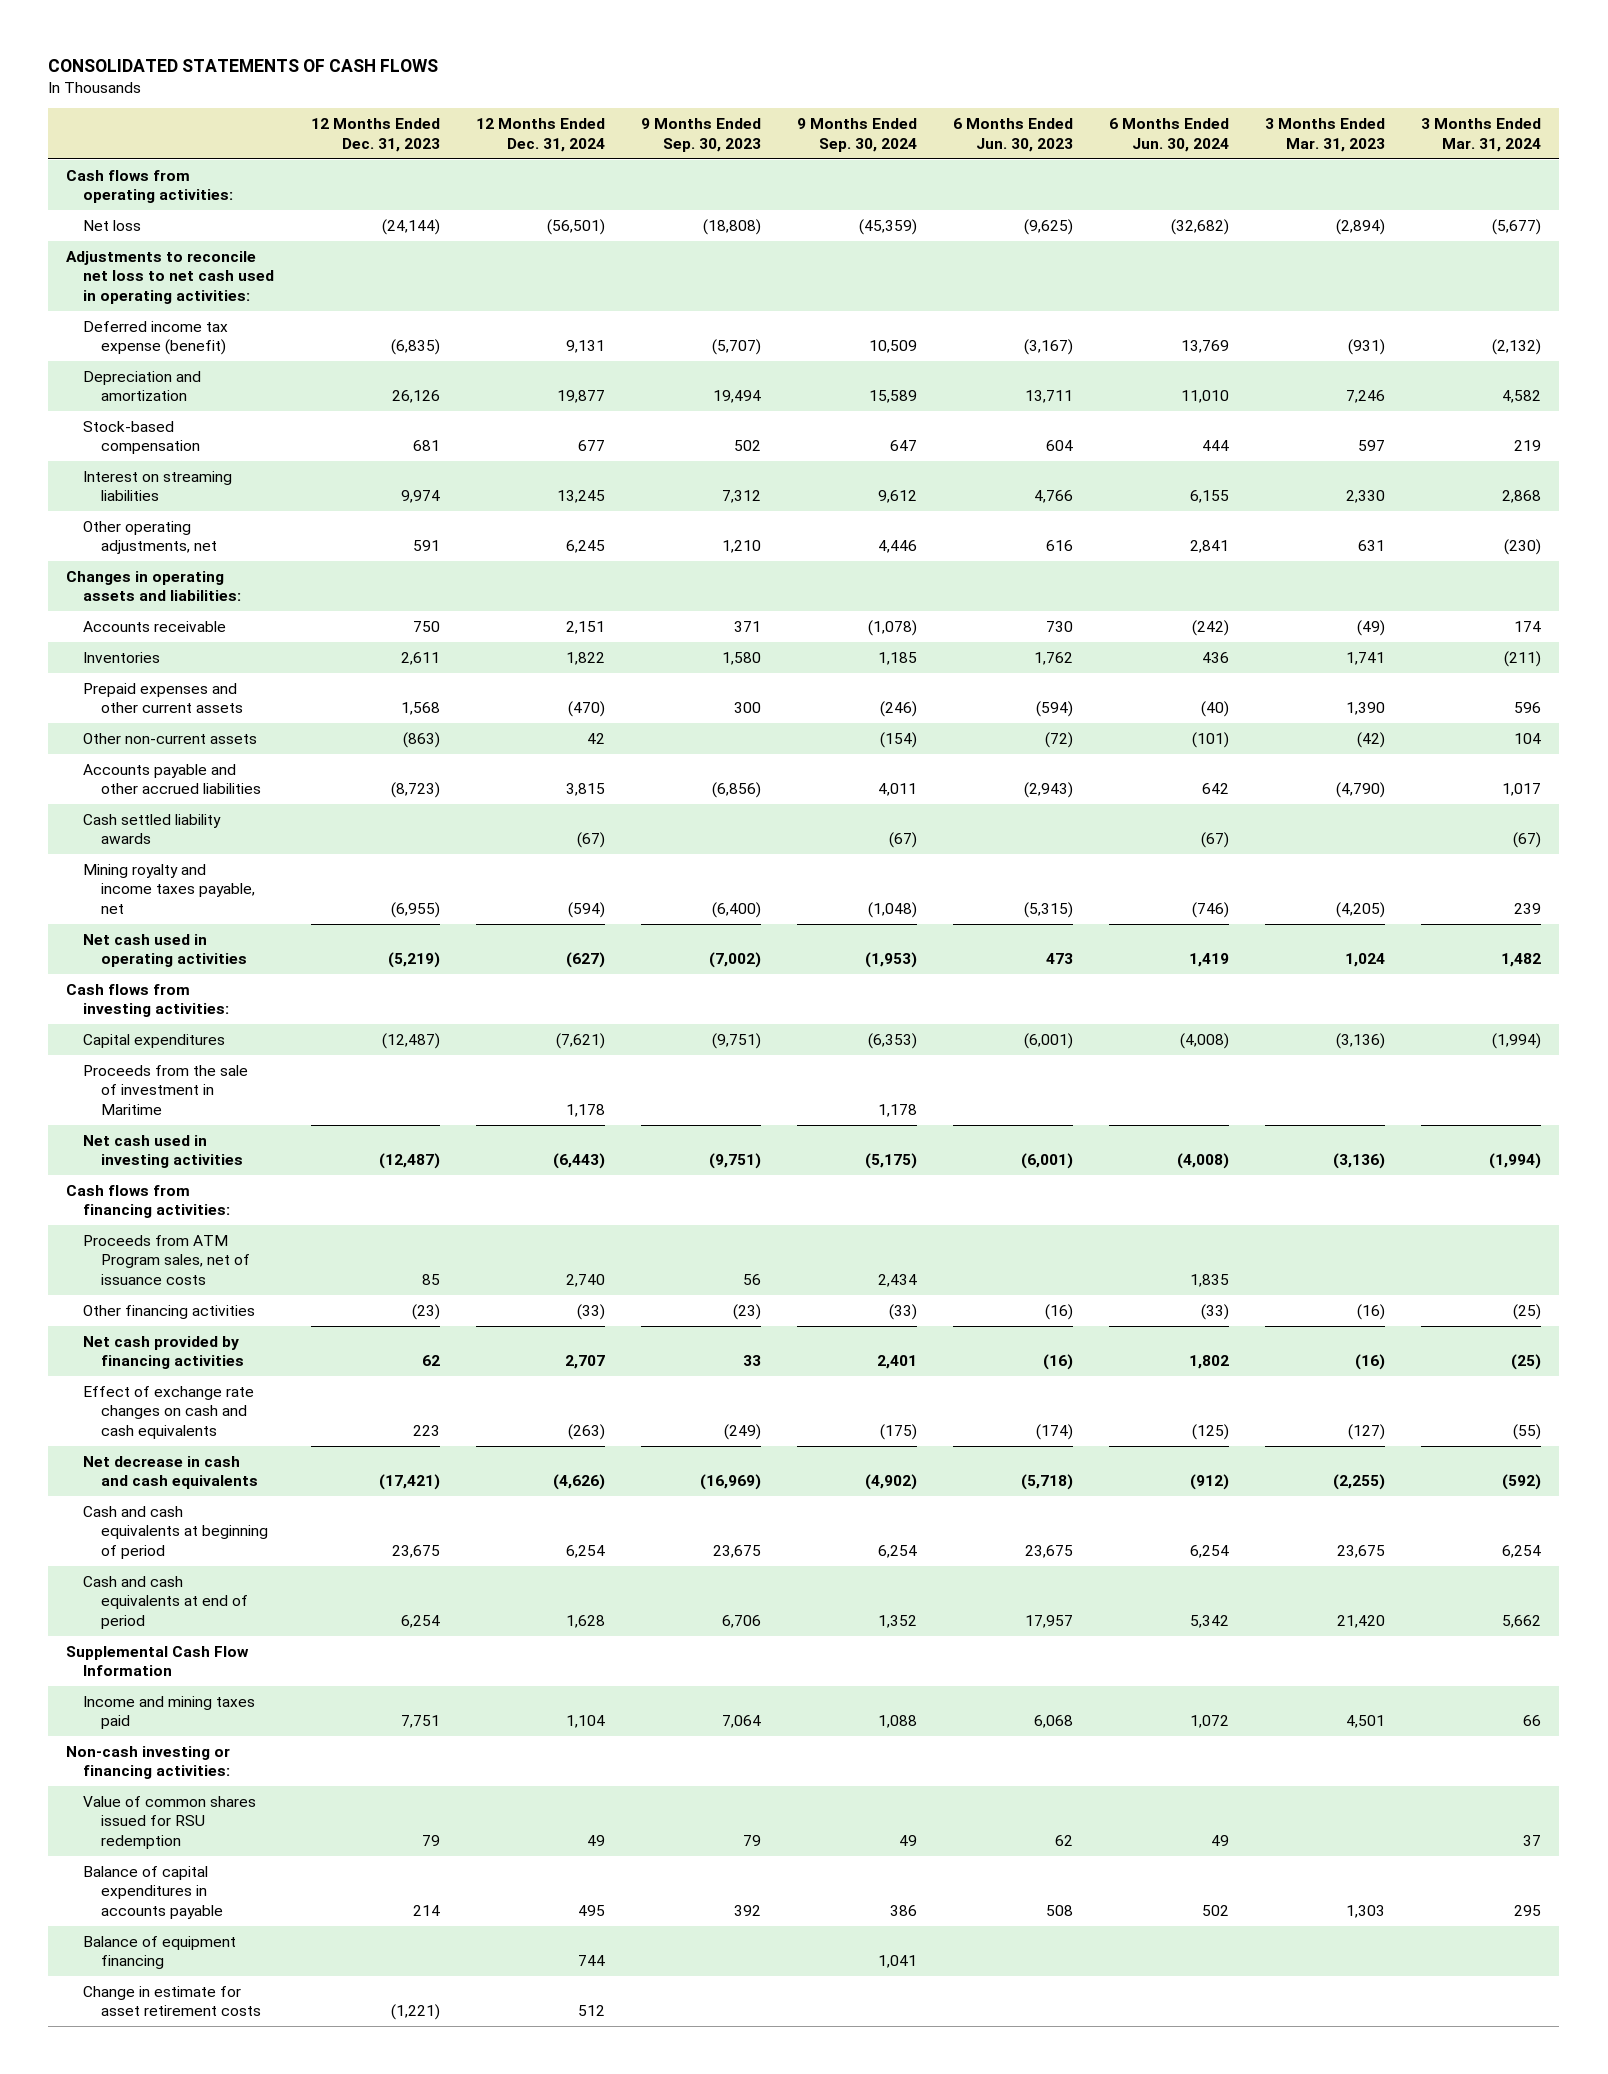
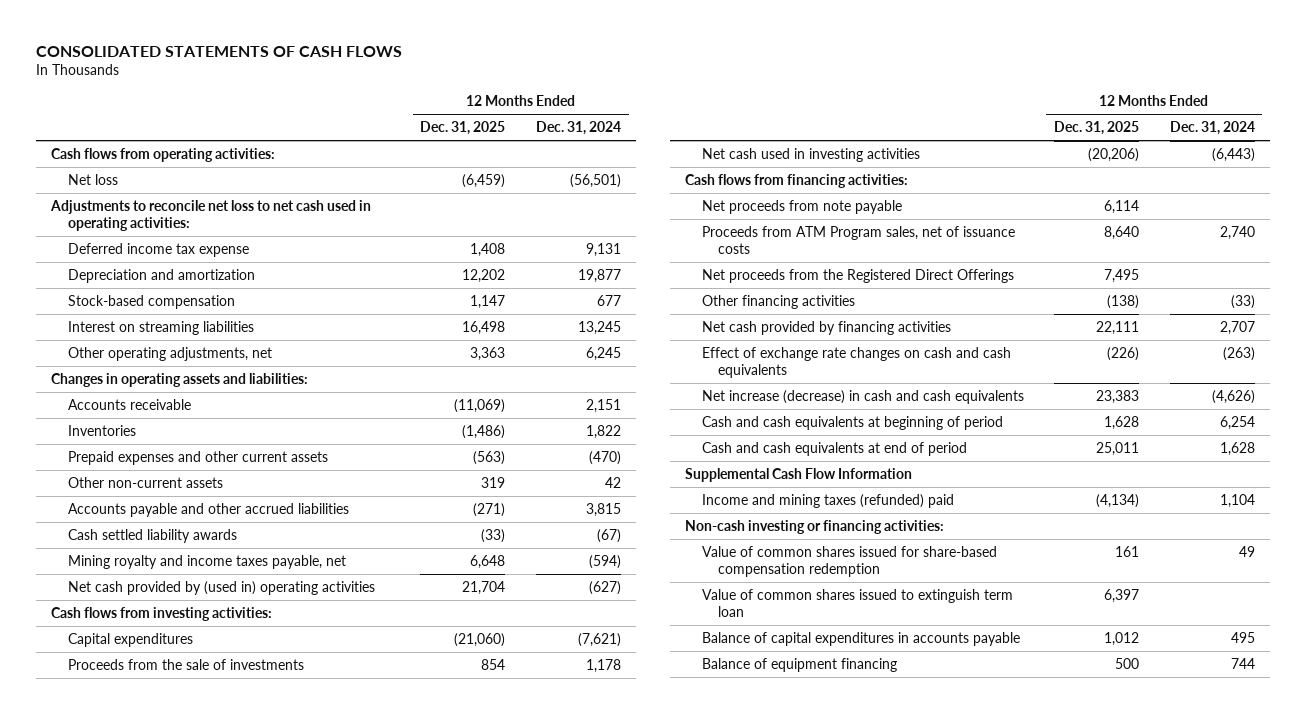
[310,118,440,152] 12 Months Ended Dec. 31, 2023 -> none
[640,118,761,152] 9 Months Ended Sep. 30, 2023 -> none
[796,118,917,152] 9 Months Ended Sep. 30, 2024 -> none
[952,118,1073,152] 6 Months Ended Jun. 30, 2023 -> none
[1109,118,1230,152] 6 Months Ended Jun. 30, 2024 -> none
[1265,118,1386,152] 3 Months Ended Mar. 31, 2023 -> none
[1421,118,1542,152] 3 Months Ended Mar. 31, 2024 -> none
none -> [420,121,506,136] Dec. 31, 2025
[83,321,229,356] Deferred income tax expense (benefit) -> [67,242,249,257] Deferred income tax expense
[83,934,247,968] Net cash used in operating activities -> [67,580,375,595] Net cash provided by (used in) operating activities
[83,1065,249,1115] Proceeds from the sale of investment in Maritime -> [67,658,304,670] Proceeds from the sale of investments
none -> [701,199,902,214] Net proceeds from note payable
none -> [701,268,1014,283] Net proceeds from the Registered Direct Offerings
[83,1456,258,1490] Net decrease in cash and cash equivalents -> [701,389,1024,404] Net increase (decrease) in cash and cash equivalents
[83,1696,256,1730] Income and mining taxes paid -> [701,493,954,508] Income and mining taxes (refunded) paid
[83,1796,257,1849] Value of common shares issued for RSU redemption -> [701,545,997,578] Value of common shares issued for share-based compensation redemption
none -> [701,588,1013,618] Value of common shares issued to extinguish term loan
[83,1986,261,2017] Change in estimate for asset retirement costs -> none

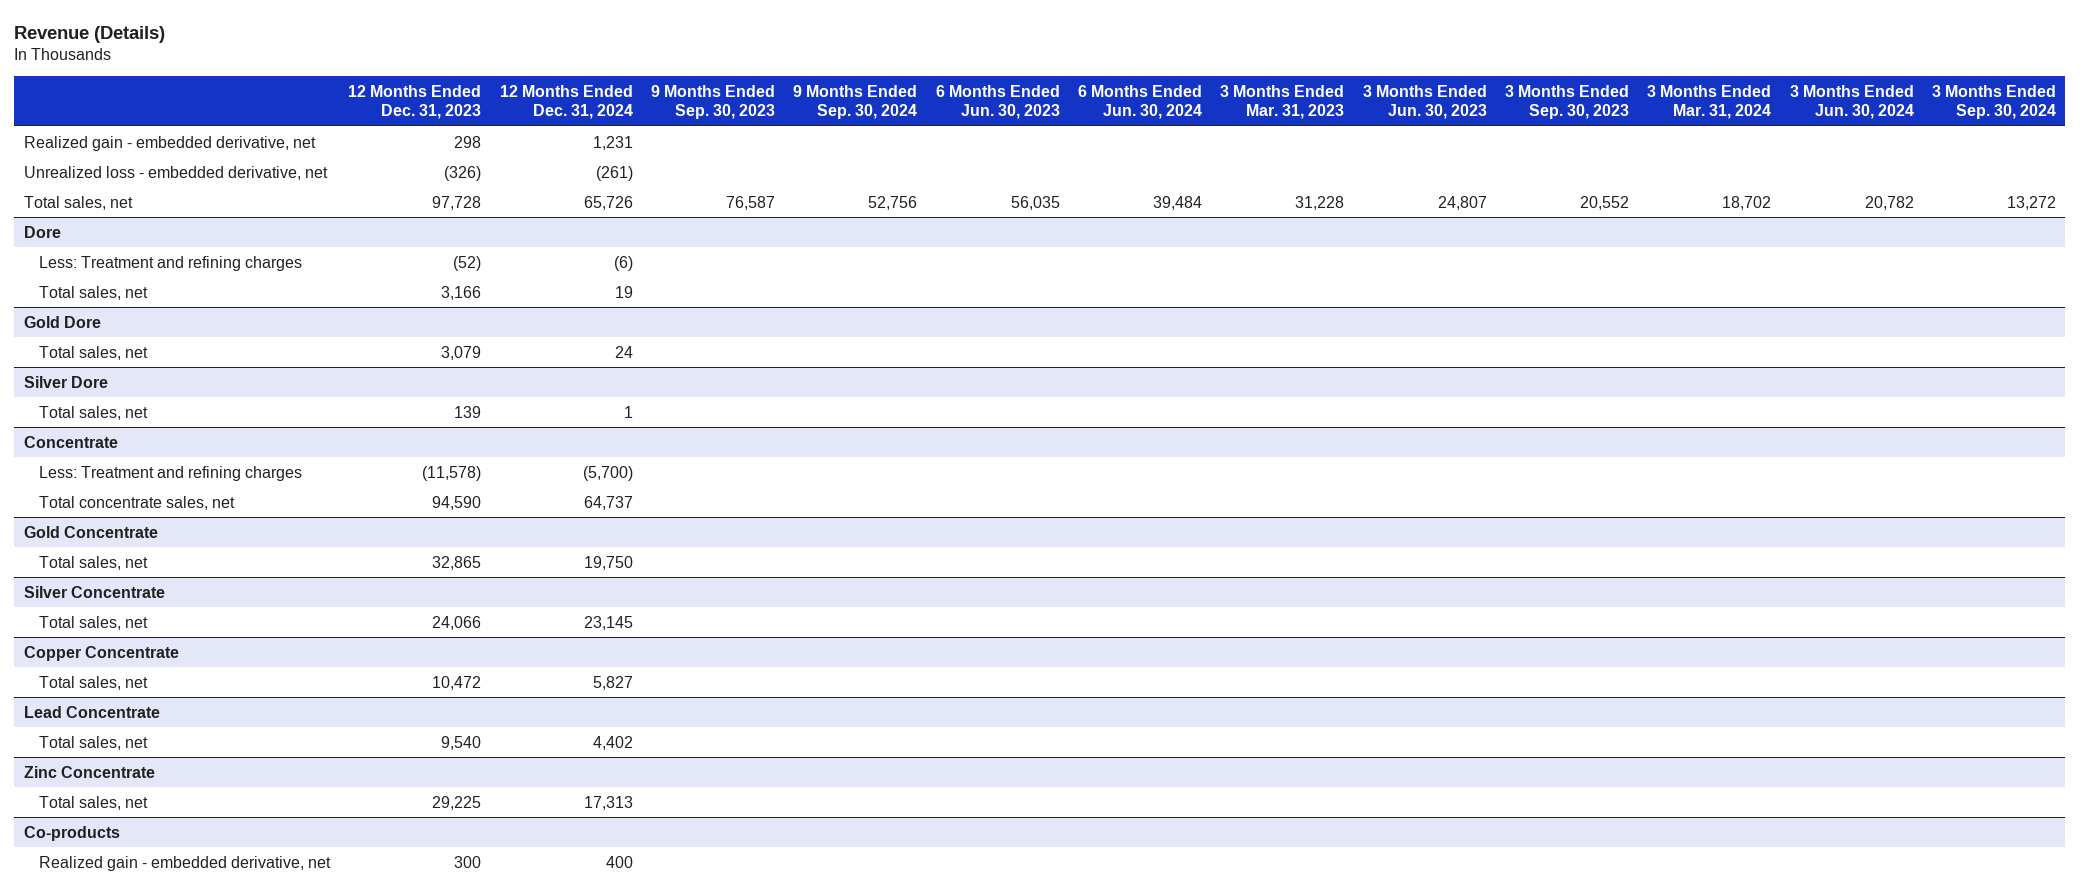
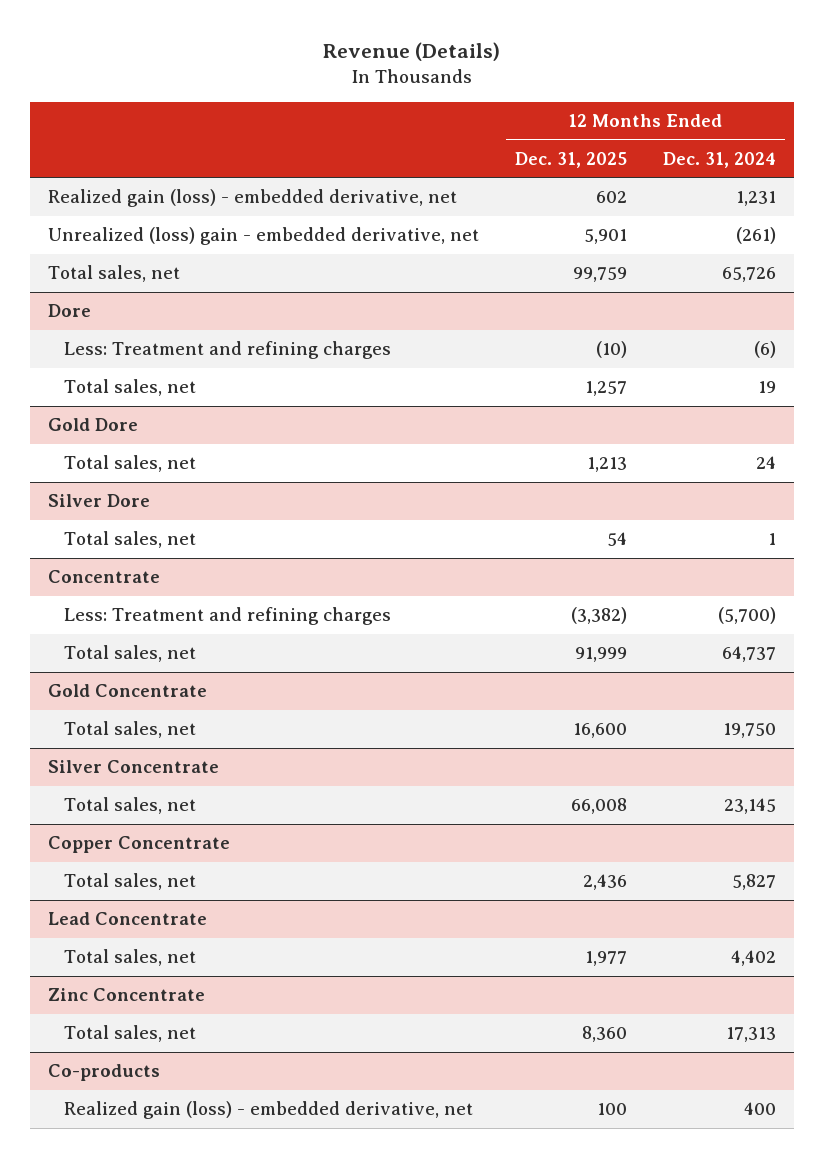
[348,84,482,119] 12 Months Ended Dec. 31, 2023 -> none
[650,84,775,119] 9 Months Ended Sep. 30, 2023 -> none
[793,84,918,119] 9 Months Ended Sep. 30, 2024 -> none
[935,84,1060,119] 6 Months Ended Jun. 30, 2023 -> none
[1077,84,1202,119] 6 Months Ended Jun. 30, 2024 -> none
[1220,84,1345,119] 3 Months Ended Mar. 31, 2023 -> none
[1362,84,1487,119] 3 Months Ended Jun. 30, 2023 -> none
[1505,84,1630,119] 3 Months Ended Sep. 30, 2023 -> none
[1647,84,1772,119] 3 Months Ended Mar. 31, 2024 -> none
[1789,84,1914,119] 3 Months Ended Jun. 30, 2024 -> none
[1932,84,2057,119] 3 Months Ended Sep. 30, 2024 -> none
none -> [514,151,627,168] Dec. 31, 2025
[23,135,316,151] Realized gain - embedded derivative, net -> [47,189,457,208] Realized gain (loss) - embedded derivative, net
[23,165,328,180] Unrealized loss - embedded derivative, net -> [47,227,479,246] Unrealized (loss) gain - embedded derivative, net
[38,495,235,510] Total concentrate sales, net -> [63,645,196,663] Total sales, net
[38,855,331,871] Realized gain - embedded derivative, net -> [63,1101,473,1120] Realized gain (loss) - embedded derivative, net

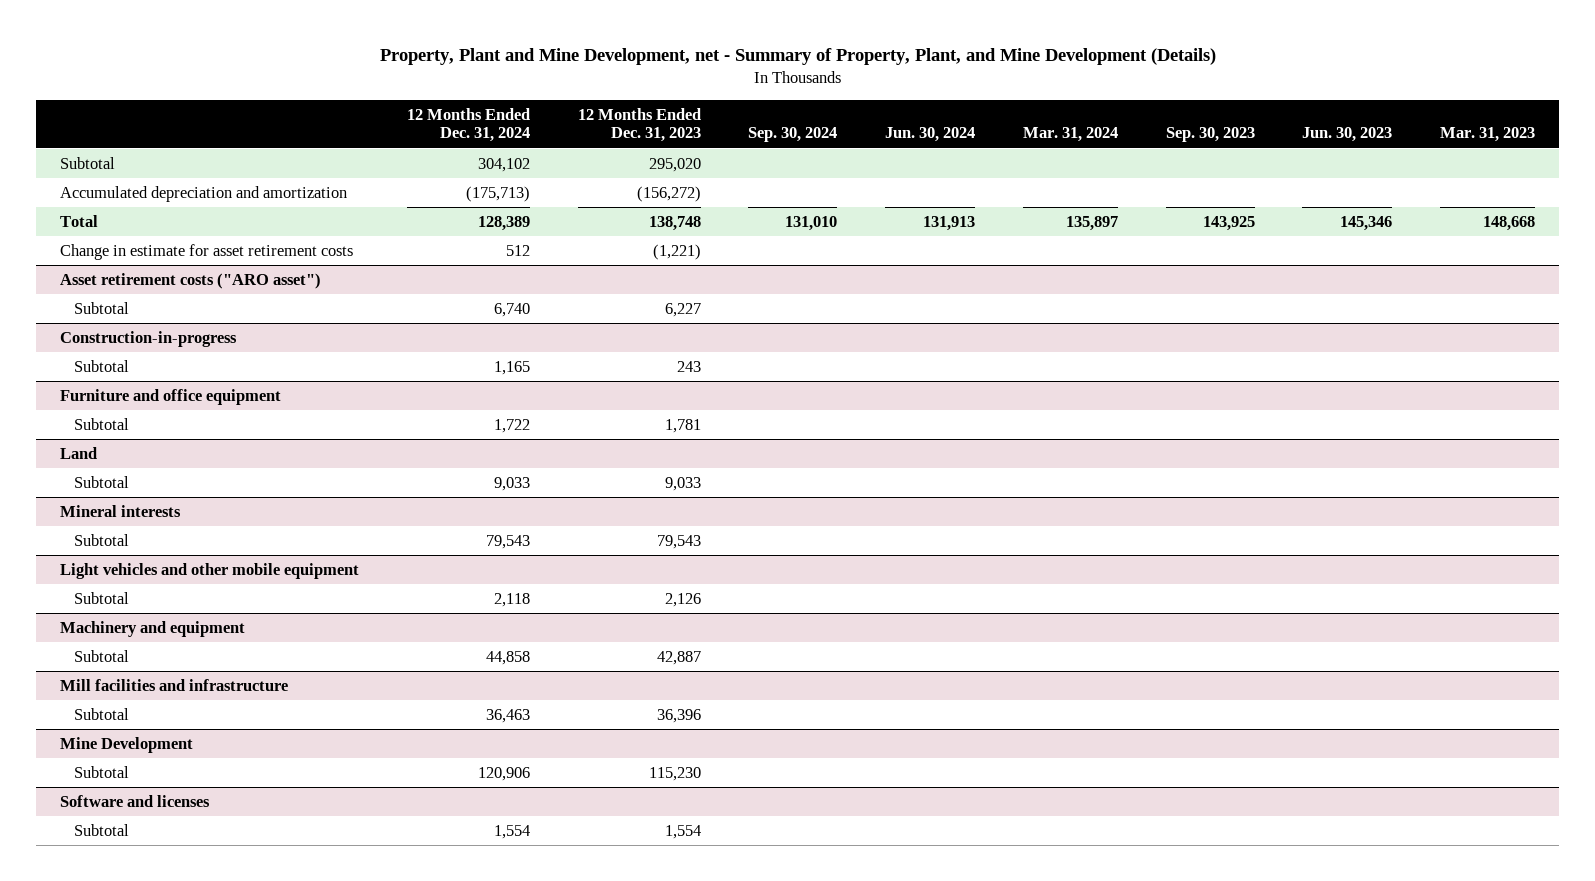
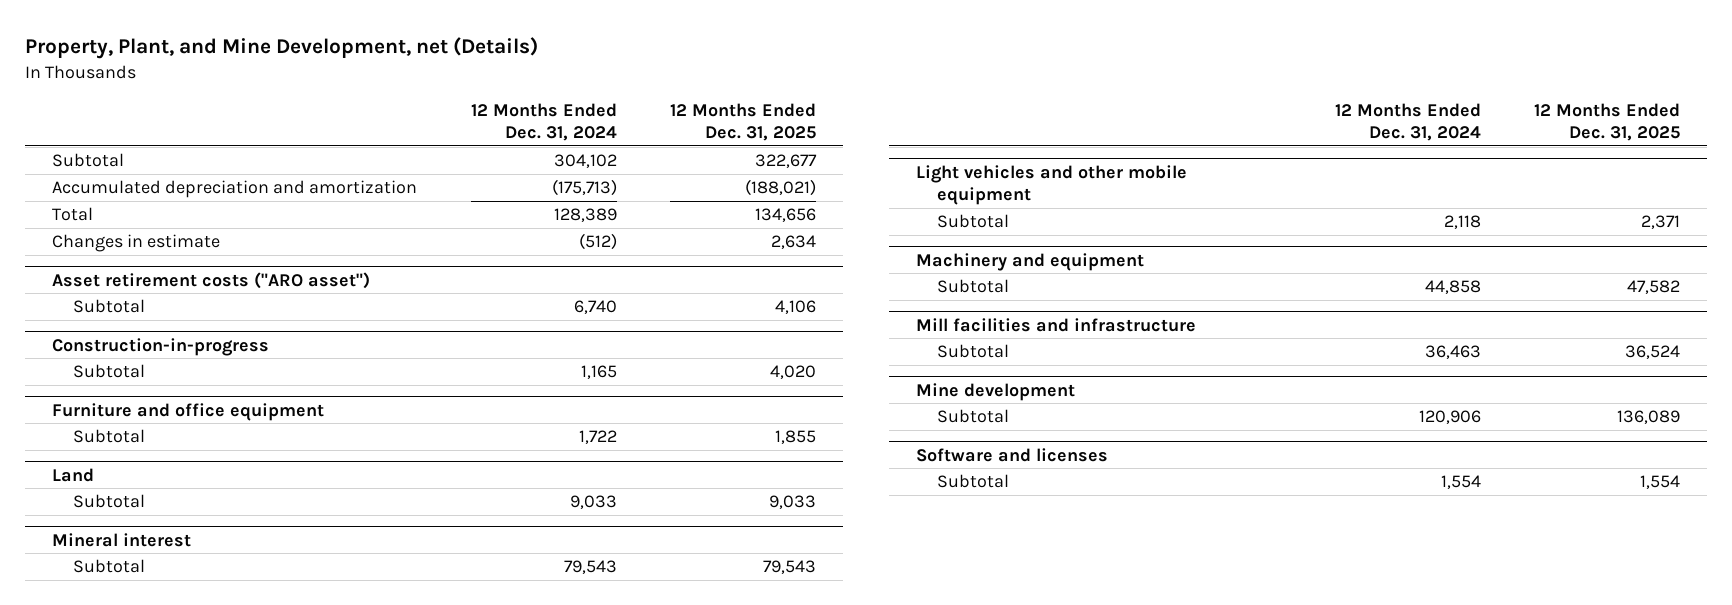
[379,48,1216,66] Property, Plant and Mine Development, net - Summary of Property, Plant, and Mine Development (Details) -> [25,37,539,60] Property, Plant, and Mine Development, net (Details)
[577,107,701,143] 12 Months Ended Dec. 31, 2023 -> none
[748,127,838,143] Sep. 30, 2024 -> none
[885,127,976,143] Jun. 30, 2024 -> none
[1022,127,1118,143] Mar. 31, 2024 -> none
[1165,127,1255,143] Sep. 30, 2023 -> none
[1302,127,1393,143] Jun. 30, 2023 -> none
[1440,127,1536,143] Mar. 31, 2023 -> none
none -> [670,102,817,141] 12 Months Ended Dec. 31, 2025
[60,243,354,260] Change in estimate for asset retirement costs -> [51,234,220,253] Changes in estimate
[505,244,530,256] 512 -> [578,233,617,251] (512)
[60,504,182,517] Mineral interests -> [51,532,191,547] Mineral interest
[60,736,194,753] Mine Development -> [915,382,1075,401] Mine development

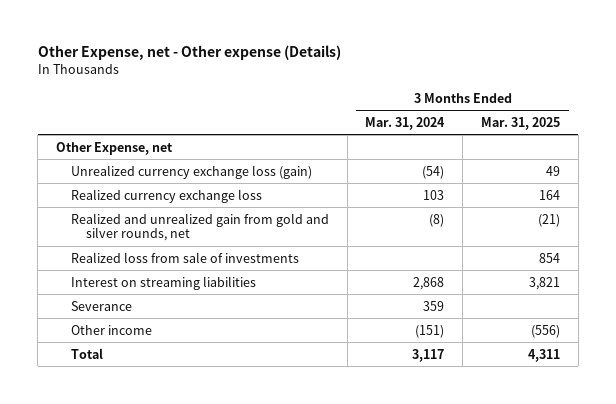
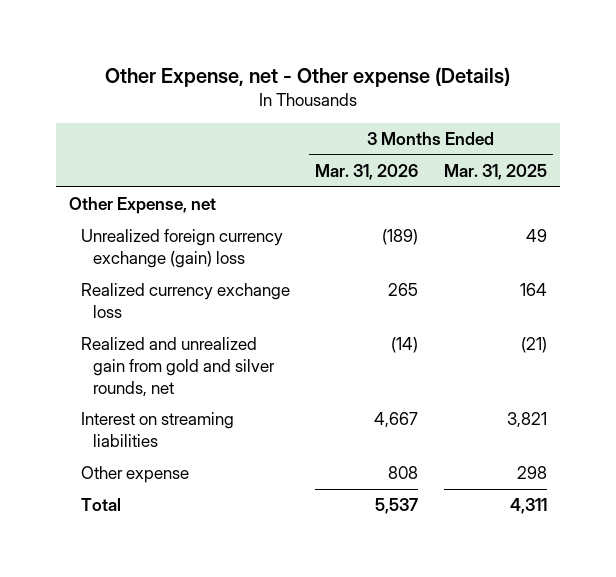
[365,116,446,130] Mar. 31, 2024 -> none
none -> [315,164,419,181] Mar. 31, 2026
[70,164,312,179] Unrealized currency exchange loss (gain) -> [80,229,283,269] Unrealized foreign currency exchange (gain) loss
[70,251,299,263] Realized loss from sale of investments -> none
[70,300,132,311] Severance -> none
[70,324,152,335] Other income -> [80,466,189,484] Other expense
[530,324,560,338] (556) -> [516,466,547,480] 298

